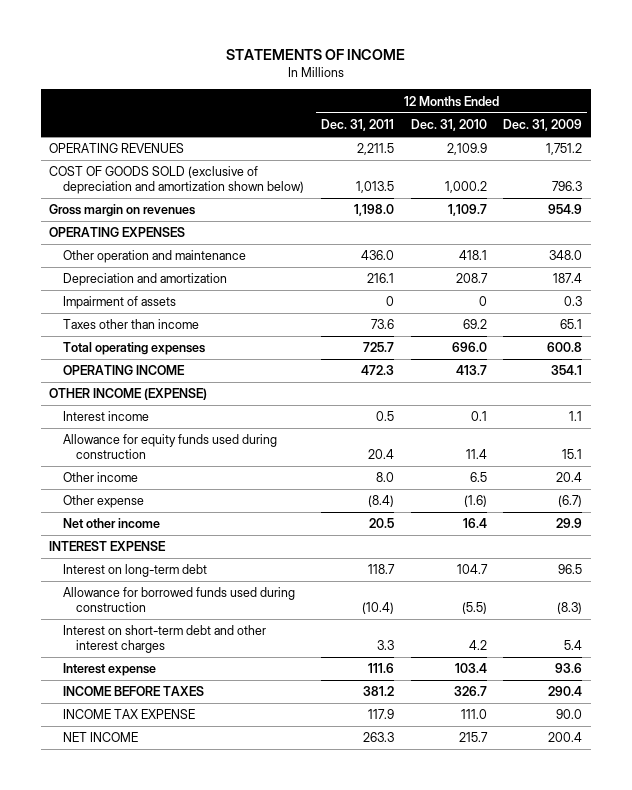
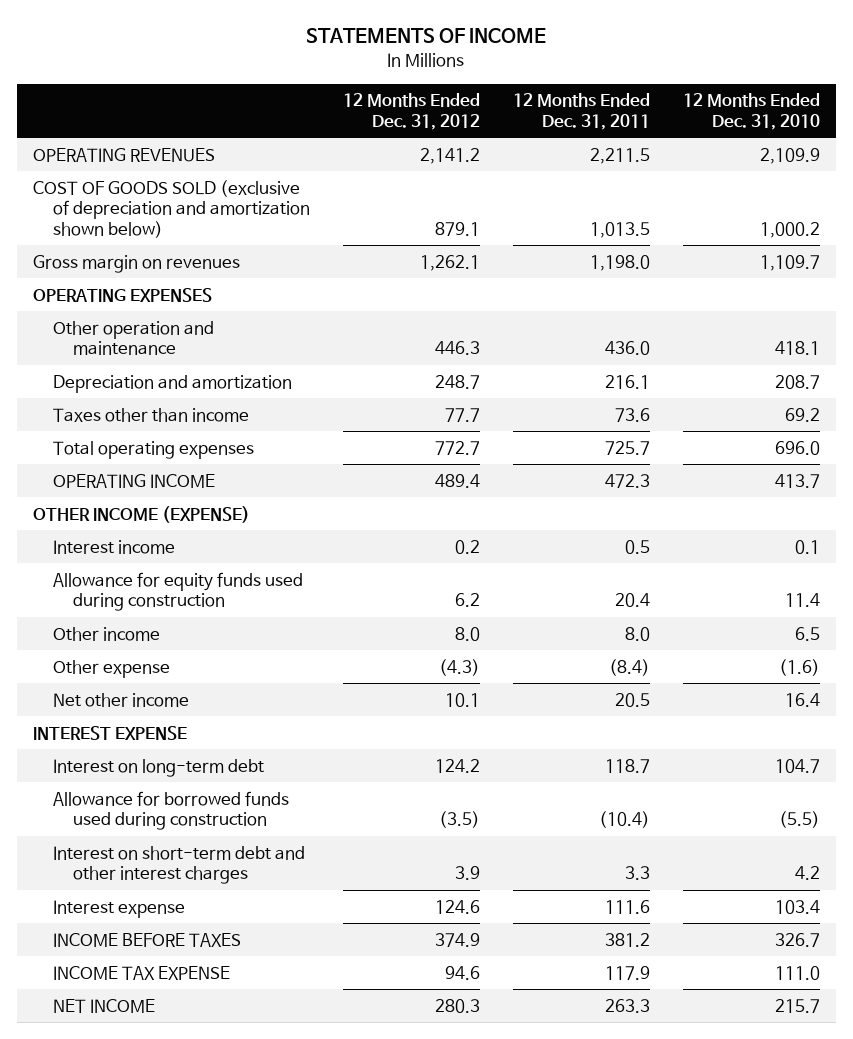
[503,119,583,132] Dec. 31, 2009 -> none
none -> [342,93,480,130] 12 Months Ended Dec. 31, 2012
[62,296,176,310] Impairment of assets -> none

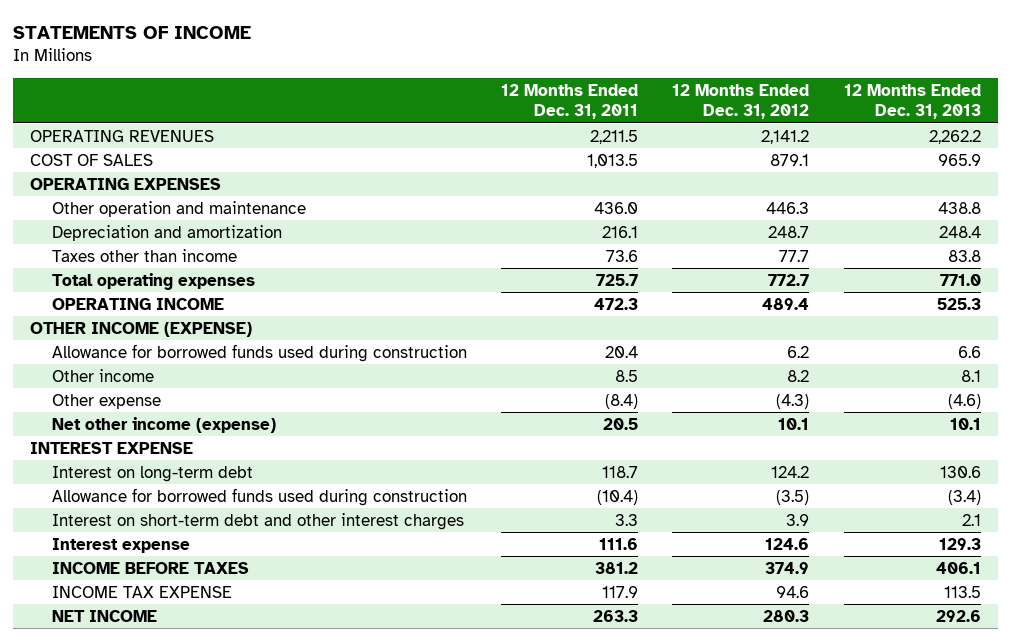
[682,93,820,130] 12 Months Ended Dec. 31, 2010 -> none
none -> [843,83,981,119] 12 Months Ended Dec. 31, 2013
[33,254,241,273] Gross margin on revenues -> none
[33,179,310,238] COST OF GOODS SOLD (exclusive of depreciation and amortization shown below) -> [30,153,154,166] COST OF SALES
[52,539,175,554] Interest income -> none
[52,571,303,612] Allowance for equity funds used during construction -> [51,343,467,362] Allowance for borrowed funds used during construction
[454,626,480,641] 8.0 -> [787,369,810,382] 8.2
[624,626,650,641] 8.0 -> [615,369,639,382] 8.5
[52,692,189,707] Net other income -> [51,416,276,433] Net other income (expense)

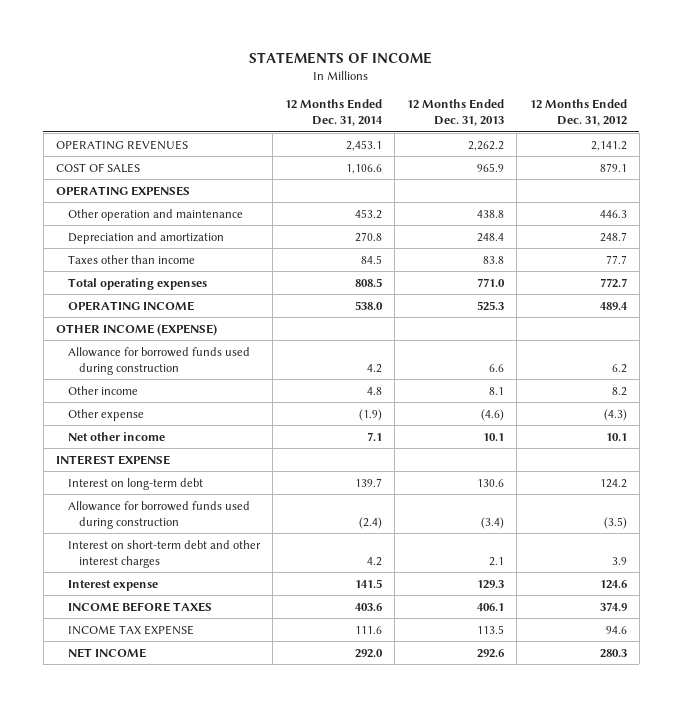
[501,83,639,119] 12 Months Ended Dec. 31, 2011 -> none
none -> [284,99,383,127] 12 Months Ended Dec. 31, 2014
[51,416,276,433] Net other income (expense) -> [67,431,165,441] Net other income

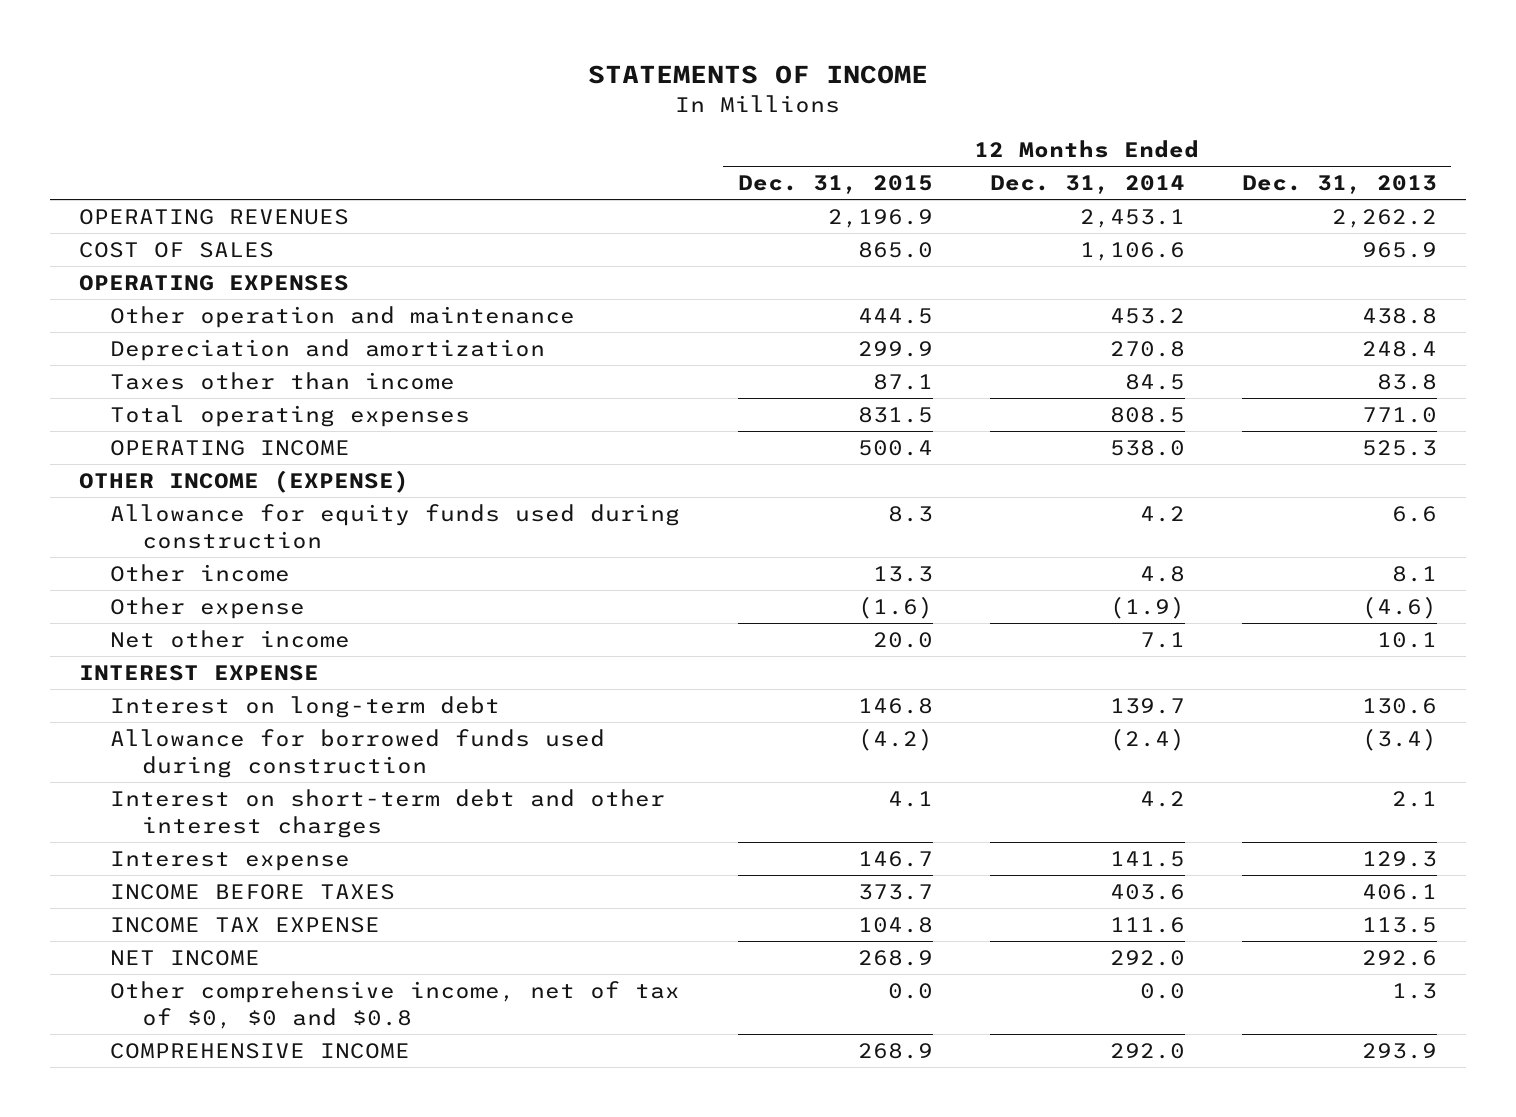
[529,99,627,127] 12 Months Ended Dec. 31, 2012 -> none
none -> [737,175,933,195] Dec. 31, 2015
[67,346,250,375] Allowance for borrowed funds used during construction -> [110,504,681,550] Allowance for equity funds used during construction
none -> [110,981,681,1030] Other comprehensive income, net of tax of $0, $0 and $0.8
none -> [110,1043,411,1060] COMPREHENSIVE INCOME

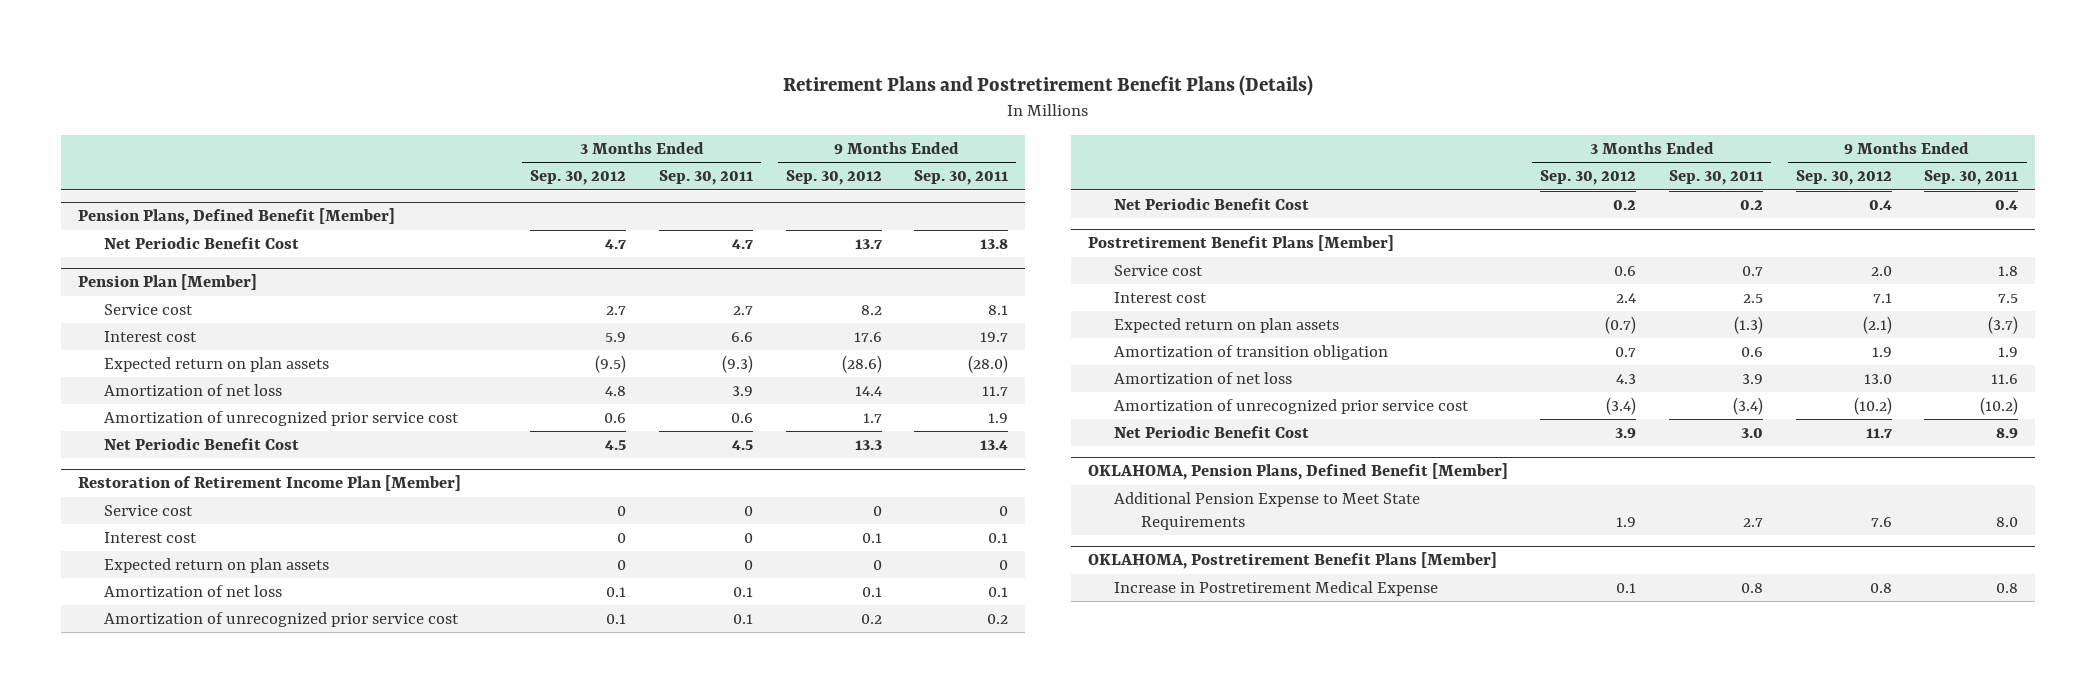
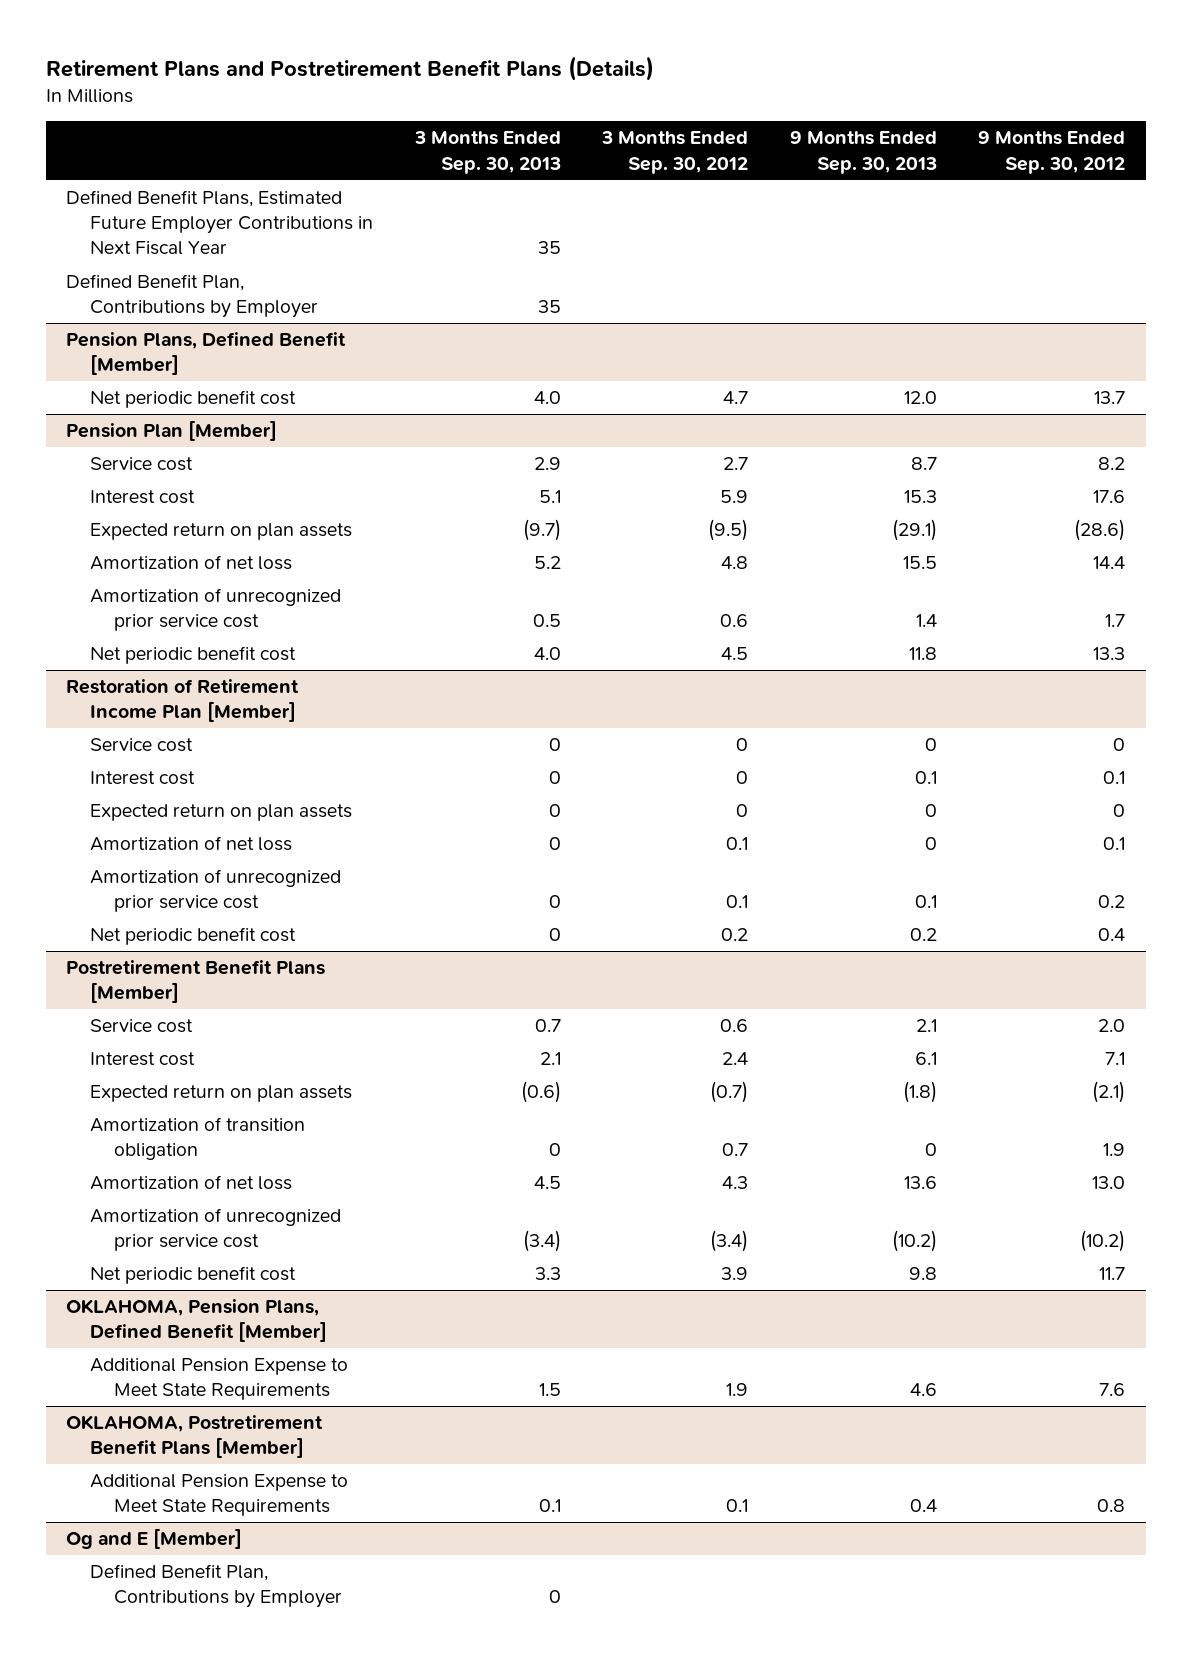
[659,170,754,186] Sep. 30, 2011 -> none
[914,170,1009,186] Sep. 30, 2011 -> none
none -> [413,131,561,174] 3 Months Ended Sep. 30, 2013
none -> [789,131,937,174] 9 Months Ended Sep. 30, 2013
none -> [66,190,374,256] Defined Benefit Plans, Estimated Future Employer Contributions in Next Fiscal Year
none -> [66,274,319,319] Defined Benefit Plan, Contributions by Employer
[104,237,300,250] Net Periodic Benefit Cost -> [90,390,297,409] Net periodic benefit cost
[104,438,300,451] Net Periodic Benefit Cost -> [90,646,297,665] Net periodic benefit cost
[1114,198,1310,211] Net Periodic Benefit Cost -> [90,927,297,946] Net periodic benefit cost
[1114,426,1310,439] Net Periodic Benefit Cost -> [90,1266,297,1285] Net periodic benefit cost
[1114,581,1439,597] Increase in Postretirement Medical Expense -> none
none -> [90,1474,349,1517] Additional Pension Expense to Meet State Requirements
none -> [66,1528,243,1550] Og and E [Member]
none -> [90,1564,342,1609] Defined Benefit Plan, Contributions by Employer

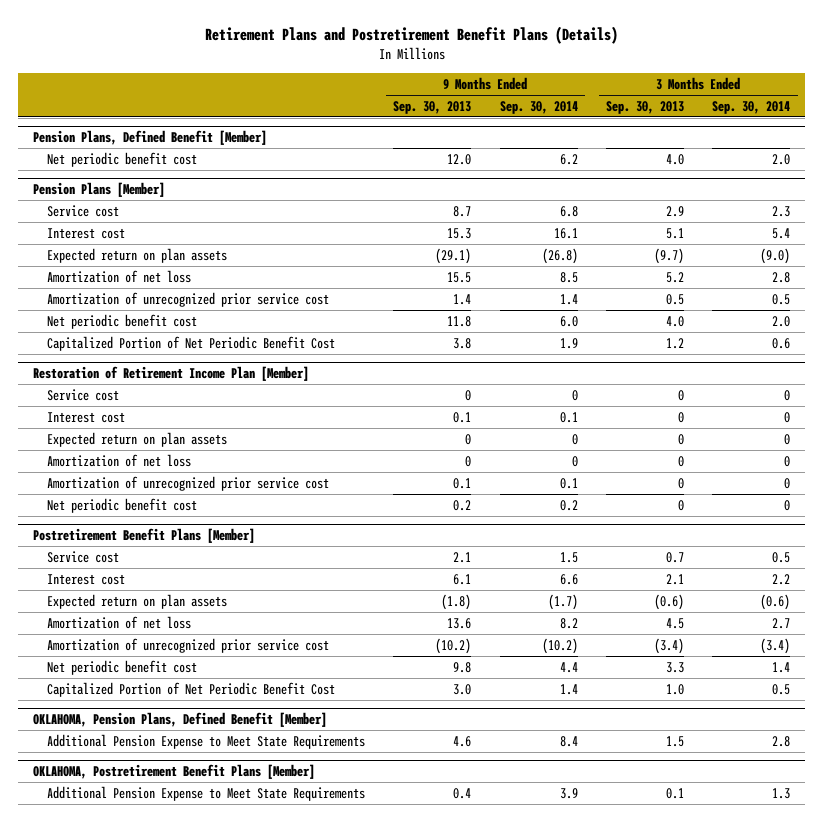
[601,131,749,174] 3 Months Ended Sep. 30, 2012 -> none
[978,131,1126,174] 9 Months Ended Sep. 30, 2012 -> none
none -> [499,101,578,115] Sep. 30, 2014
none -> [712,101,791,115] Sep. 30, 2014
[66,190,374,256] Defined Benefit Plans, Estimated Future Employer Contributions in Next Fiscal Year -> none
[66,274,319,319] Defined Benefit Plan, Contributions by Employer -> none
[66,420,278,442] Pension Plan [Member] -> [32,182,165,198] Pension Plans [Member]
none -> [46,335,335,351] Capitalized Portion of Net Periodic Benefit Cost
[90,1117,306,1161] Amortization of transition obligation -> none
none -> [46,681,335,697] Capitalized Portion of Net Periodic Benefit Cost
[66,1528,243,1550] Og and E [Member] -> none
[90,1564,342,1609] Defined Benefit Plan, Contributions by Employer -> none

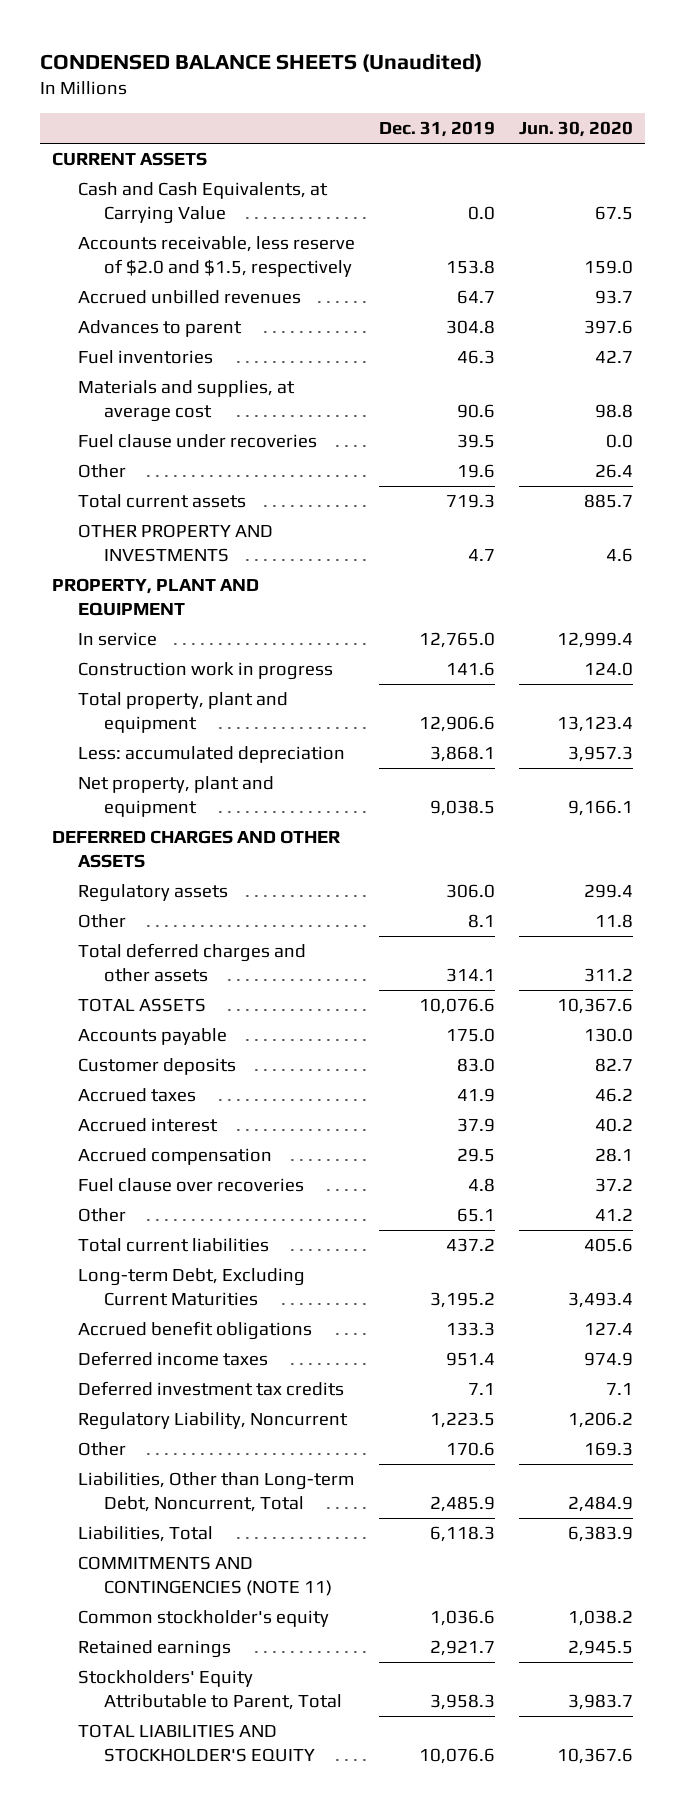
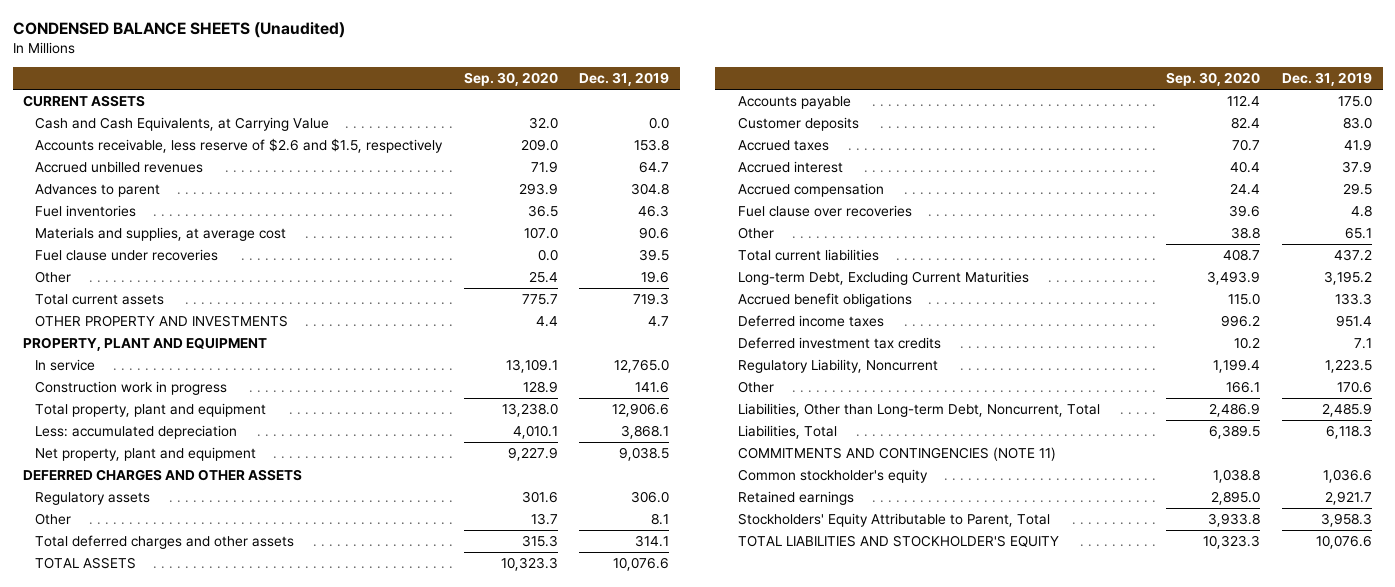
[518,121,633,138] Jun. 30, 2020 -> none
none -> [463,72,558,87] Sep. 30, 2020
[77,236,355,277] Accounts receivable, less reserve of $2.0 and $1.5, respectively -> [35,137,444,153] Accounts receivable, less reserve of $2.6 and $1.5, respectively

